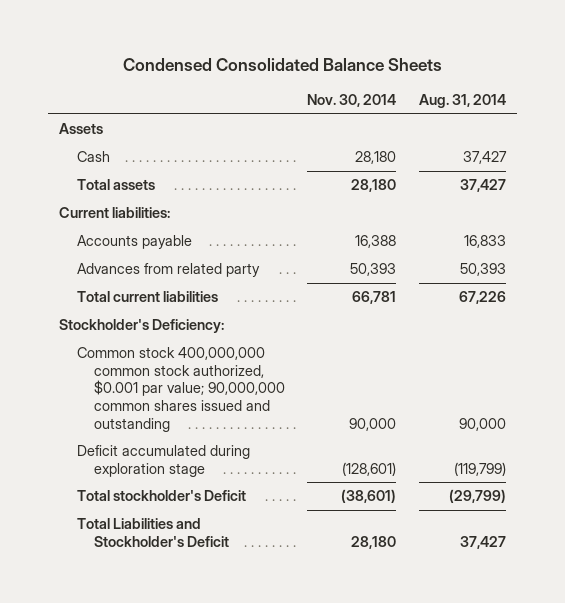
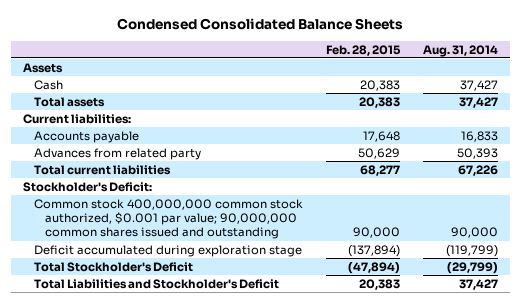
[307,93,397,107] Nov. 30, 2014 -> none
none -> [325,44,401,56] Feb. 28, 2015
[59,319,225,334] Stockholder's Deficiency: -> [22,181,152,192] Stockholder's Deficit:
[76,490,246,502] Total stockholder's Deficit -> [33,261,193,272] Total Stockholder's Deficit

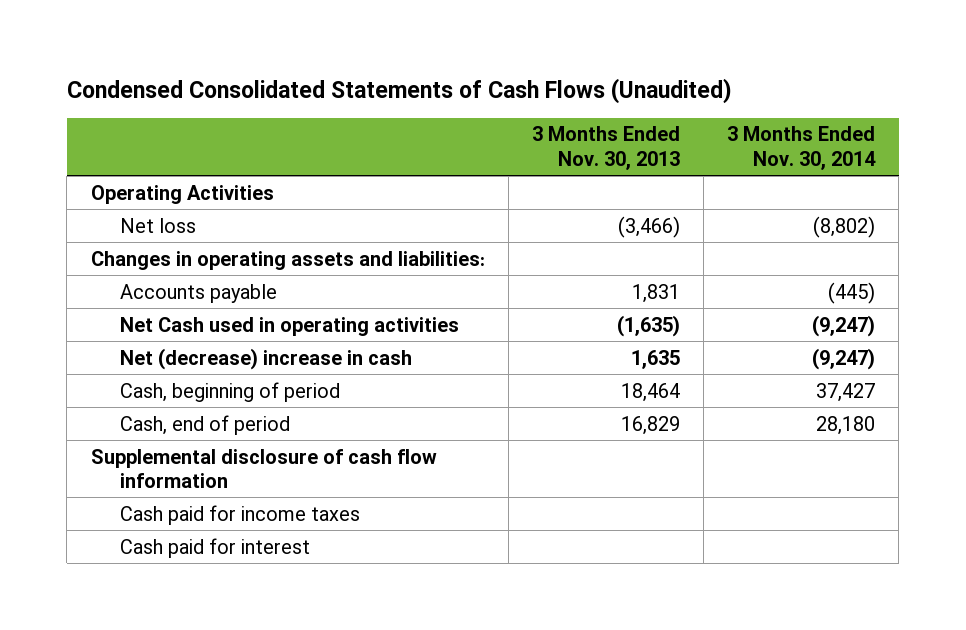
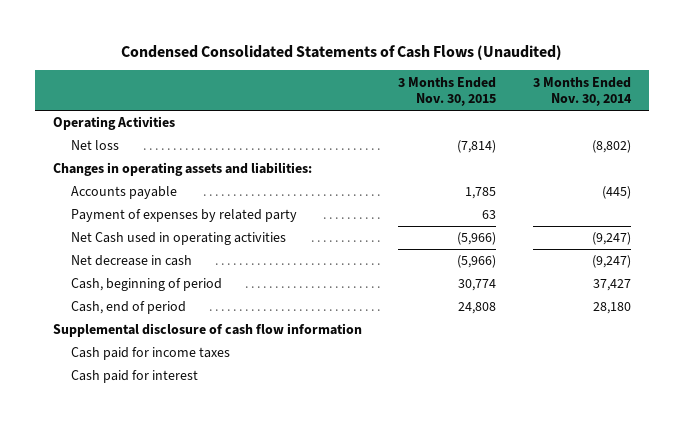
[531,126,680,170] 3 Months Ended Nov. 30, 2013 -> none
none -> [398,76,497,107] 3 Months Ended Nov. 30, 2015
none -> [71,209,298,223] Payment of expenses by related party
[119,347,412,370] Net (decrease) increase in cash -> [71,255,193,267] Net decrease in cash

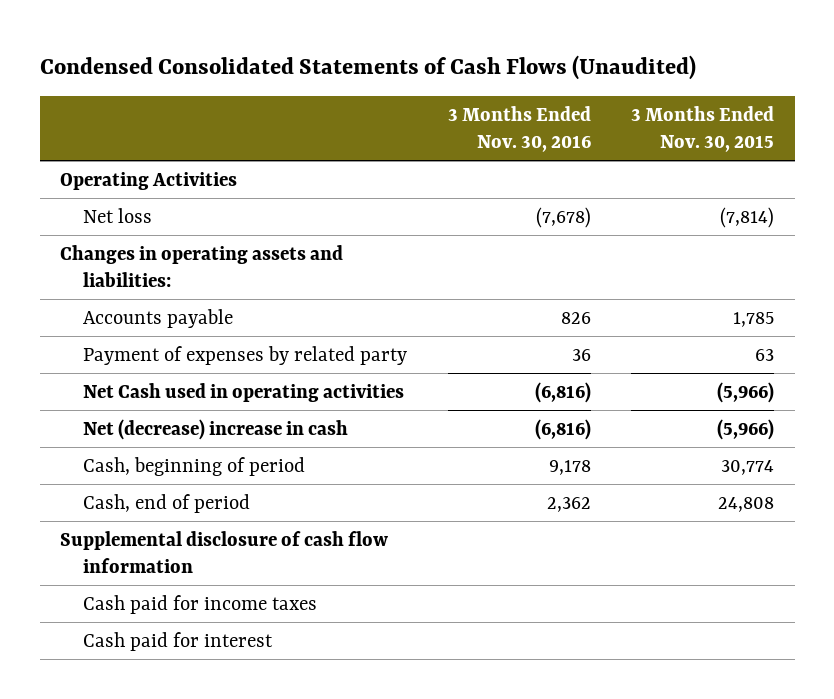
[532,76,632,107] 3 Months Ended Nov. 30, 2014 -> none
none -> [447,105,591,153] 3 Months Ended Nov. 30, 2016
[71,255,193,267] Net decrease in cash -> [83,418,349,440] Net (decrease) increase in cash

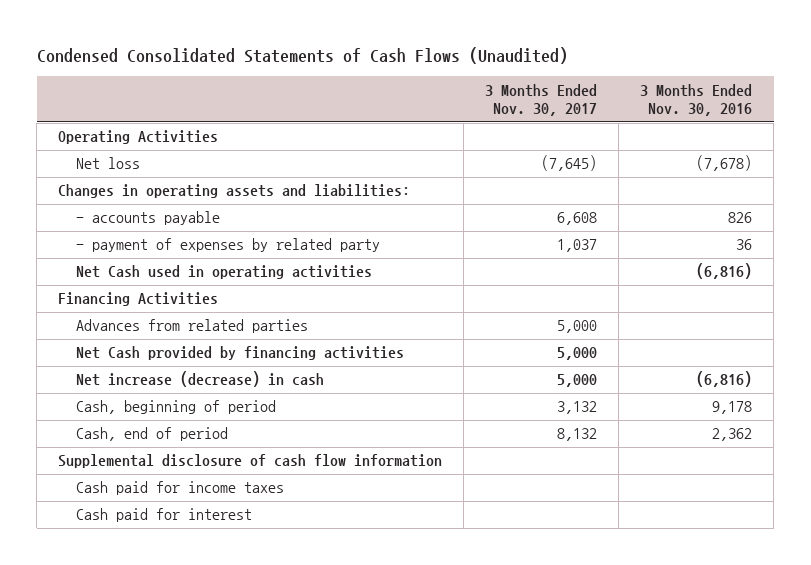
[631,105,775,153] 3 Months Ended Nov. 30, 2015 -> none
none -> [485,83,598,116] 3 Months Ended Nov. 30, 2017
[83,308,234,328] Accounts payable -> [75,211,220,226] - accounts payable
[83,345,408,365] Payment of expenses by related party -> [75,238,380,253] - payment of expenses by related party
none -> [58,292,219,307] Financing Activities
none -> [75,319,308,334] Advances from related parties
none -> [75,346,404,361] Net Cash provided by financing activities
[83,418,349,440] Net (decrease) increase in cash -> [75,371,324,388] Net increase (decrease) in cash

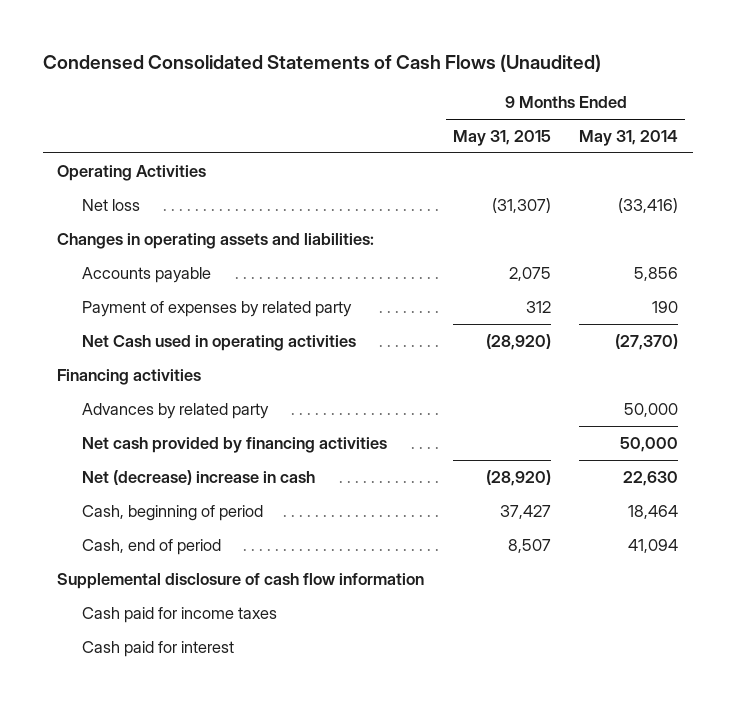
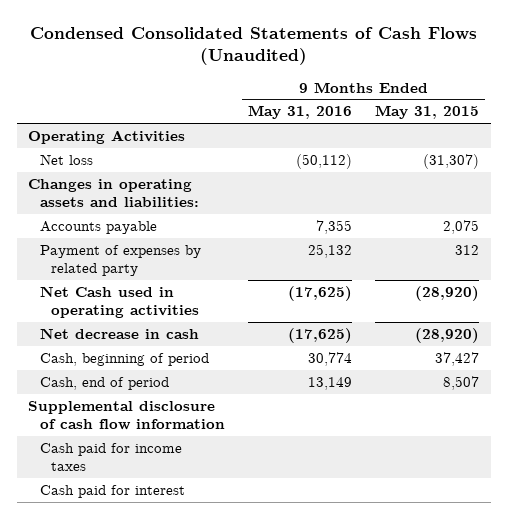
[579,130,679,147] May 31, 2014 -> none
none -> [248,105,353,120] May 31, 2016
[57,368,202,385] Financing activities -> none
[82,402,270,419] Advances by related party -> none
[82,436,388,453] Net cash provided by financing activities -> none
[82,469,316,485] Net (decrease) increase in cash -> [39,327,199,339] Net decrease in cash

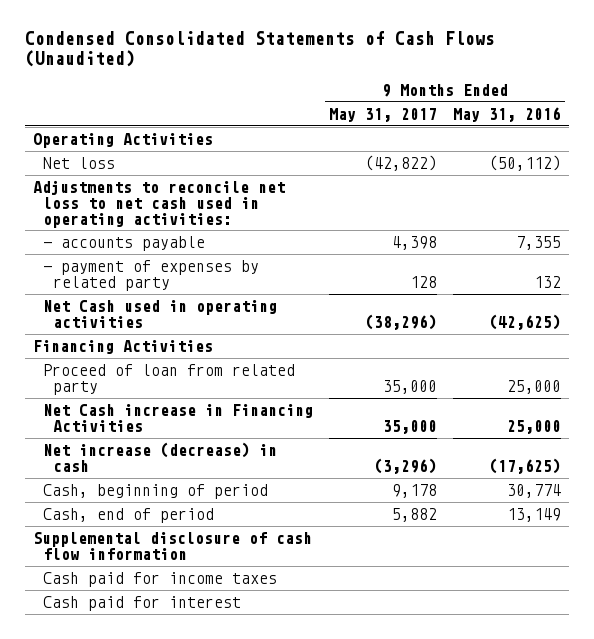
[375,105,480,120] May 31, 2015 -> none
none -> [328,107,437,122] May 31, 2017
[28,178,199,207] Changes in operating assets and liabilities: -> none
none -> [33,179,286,228] Adjustments to reconcile net loss to net cash used in operating activities:
[39,220,157,234] Accounts payable -> [43,235,206,251] - accounts payable
[39,244,201,276] Payment of expenses by related party -> [43,259,260,291] - payment of expenses by related party
[308,243,353,258] 25,132 -> [533,275,561,288] 132
[288,285,353,301] (17,625) -> [488,313,561,330] (42,625)
none -> [33,339,214,354] Financing Activities
none -> [43,363,296,395] Proceed of loan from related party
none -> [43,403,314,432] Net Cash increase in Financing Activities
[39,327,199,339] Net decrease in cash -> [43,441,278,472] Net increase (decrease) in cash

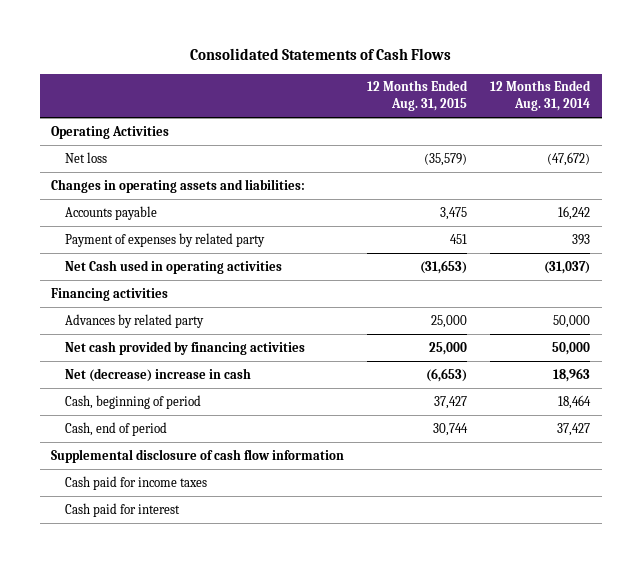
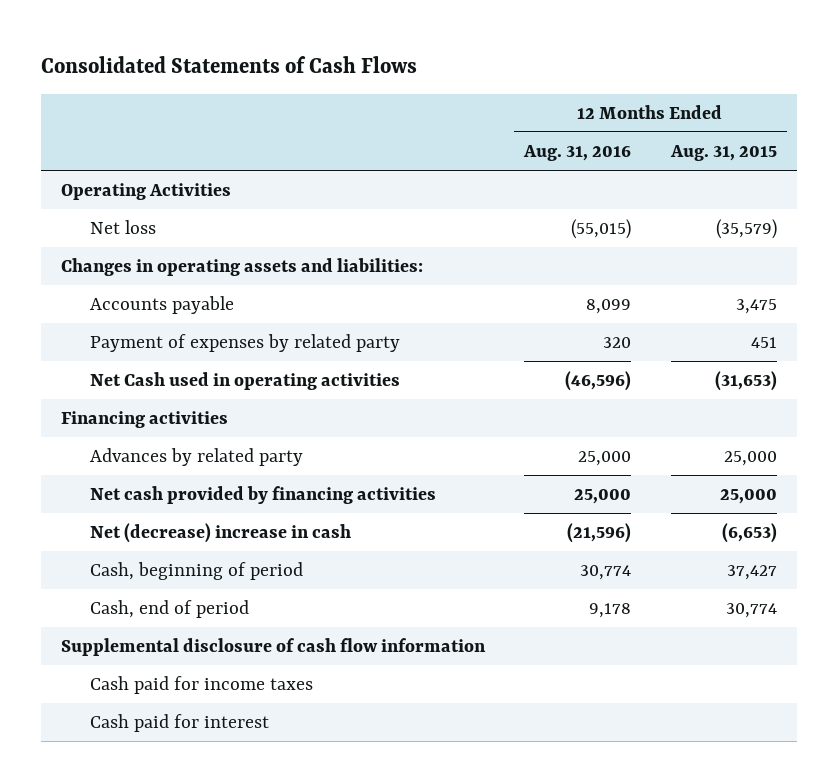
[490,80,592,112] 12 Months Ended Aug. 31, 2014 -> none
none -> [523,144,632,161] Aug. 31, 2016
[433,422,469,436] 30,744 -> [725,603,777,619] 30,774

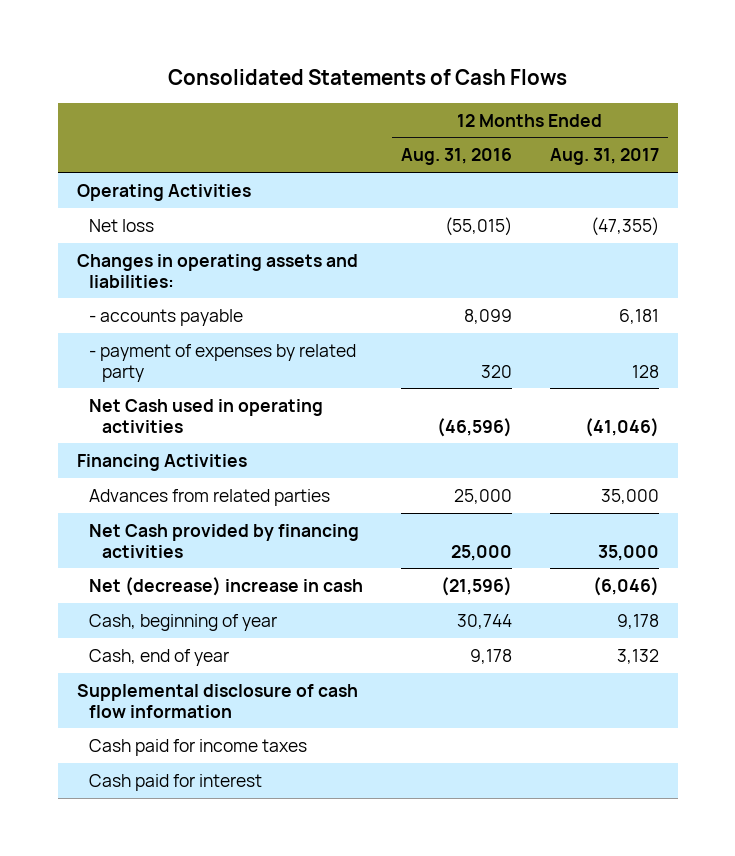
[669,144,777,161] Aug. 31, 2015 -> none
none -> [549,148,659,166] Aug. 31, 2017
[90,296,235,315] Accounts payable -> [89,308,244,326] - accounts payable
[90,334,401,353] Payment of expenses by related party -> [89,343,357,382] - payment of expenses by related party
[60,411,228,429] Financing activities -> [76,453,247,471] Financing Activities
[90,448,304,467] Advances by related party -> [89,488,331,506] Advances from related parties
[90,486,437,505] Net cash provided by financing activities -> [89,523,360,558] Net Cash provided by financing activities
[90,562,304,581] Cash, beginning of period -> [89,613,278,631] Cash, beginning of year
[580,565,632,581] 30,774 -> [457,613,513,629] 30,744
[90,600,250,619] Cash, end of period -> [89,648,230,666] Cash, end of year

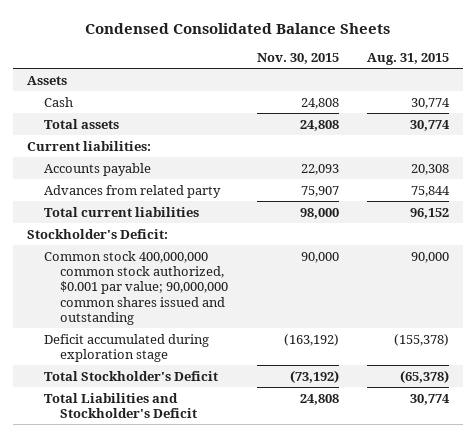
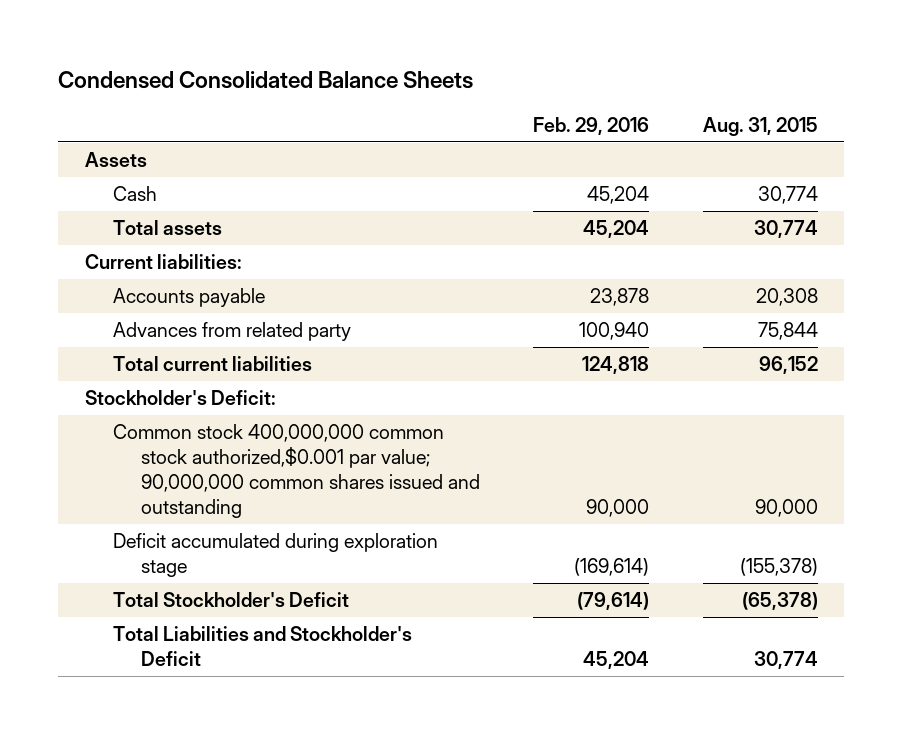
[256,53,339,65] Nov. 30, 2015 -> none
none -> [533,116,650,135] Feb. 29, 2016
[43,250,229,325] Common stock 400,000,000 common stock authorized, $0.001 par value; 90,000,000 common shares issued and outstanding -> [112,424,480,518] Common stock 400,000,000 common stock authorized,$0.001 par value; 90,000,000 common shares issued and outstanding

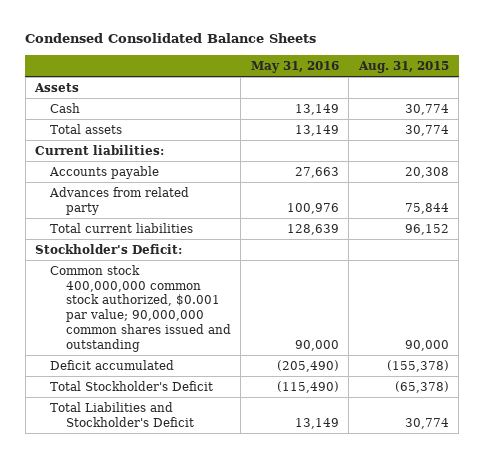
[533,116,650,135] Feb. 29, 2016 -> none
none -> [250,60,339,73] May 31, 2016
[112,424,480,518] Common stock 400,000,000 common stock authorized,$0.001 par value; 90,000,000 common shares issued and outstanding -> [50,264,231,352] Common stock 400,000,000 common stock authorized, $0.001 par value; 90,000,000 common shares issued and outstanding
[112,533,438,577] Deficit accumulated during exploration stage -> [50,359,175,370] Deficit accumulated

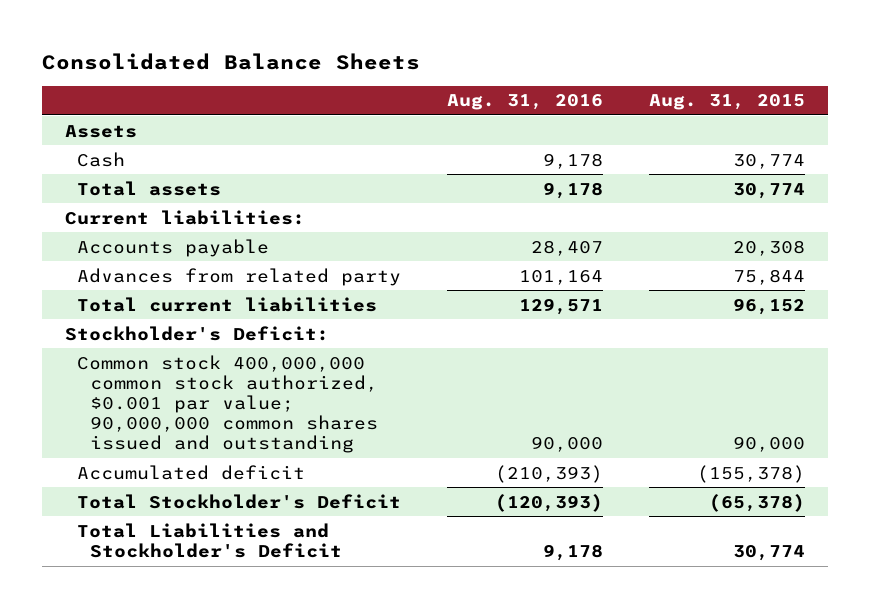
[25,33,317,44] Condensed Consolidated Balance Sheets -> [42,52,421,70] Consolidated Balance Sheets
[250,60,339,73] May 31, 2016 -> none
none -> [447,94,604,111] Aug. 31, 2016
[50,359,175,370] Deficit accumulated -> [77,464,306,480] Accumulated deficit

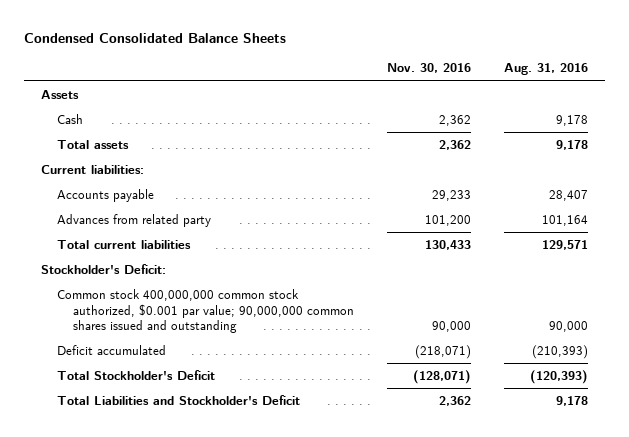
[42,52,421,70] Consolidated Balance Sheets -> [23,33,286,44] Condensed Consolidated Balance Sheets
[648,94,805,111] Aug. 31, 2015 -> none
none -> [387,63,472,74] Nov. 30, 2016
[77,464,306,480] Accumulated deficit -> [56,344,166,355] Deficit accumulated

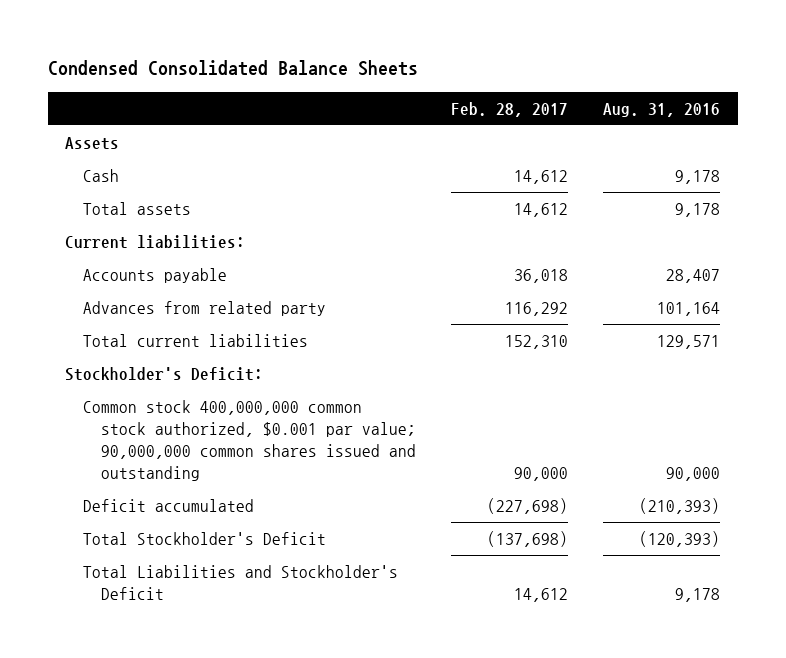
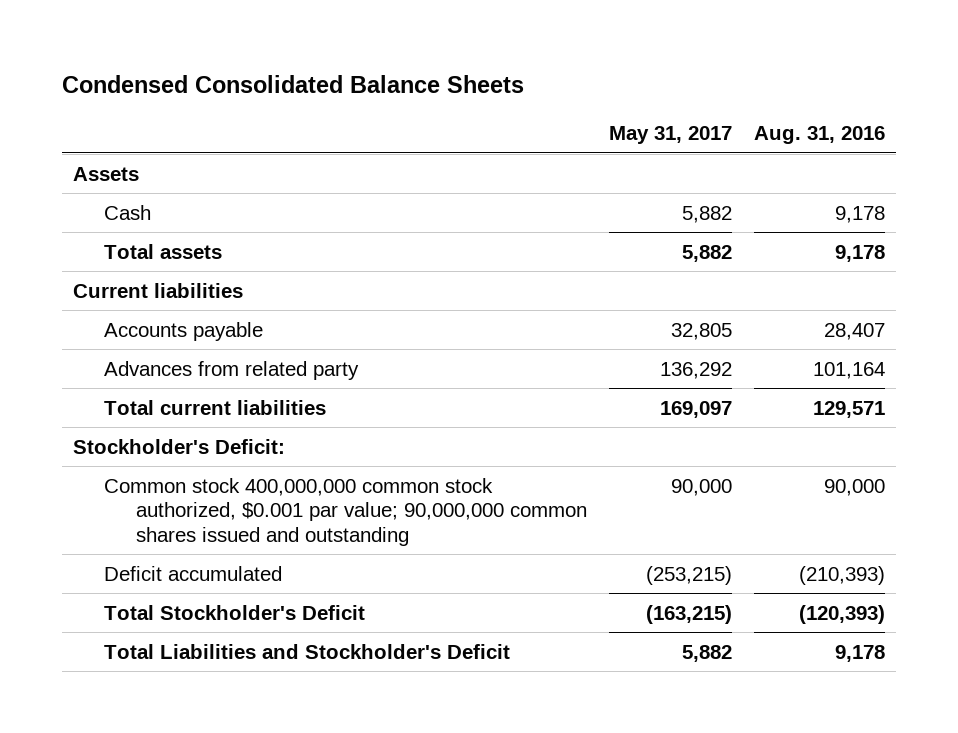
[450,101,568,117] Feb. 28, 2017 -> none
none -> [608,126,732,145] May 31, 2017
[65,235,246,250] Current liabilities: -> [72,282,243,298] Current liabilities

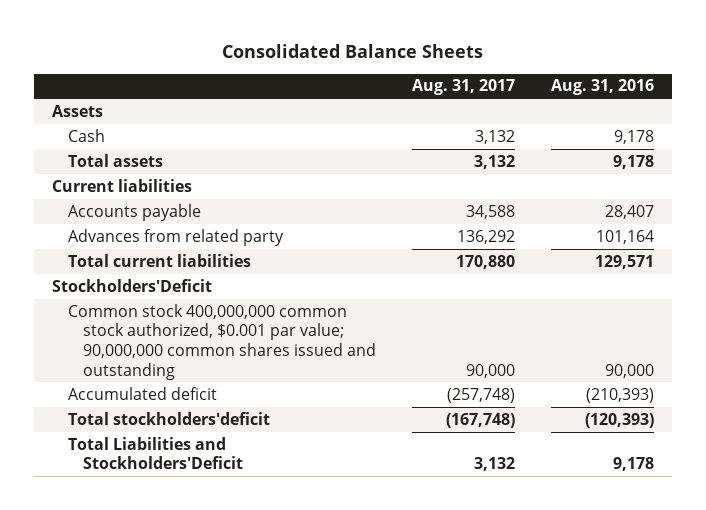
[61,75,524,94] Condensed Consolidated Balance Sheets -> [221,44,483,59] Consolidated Balance Sheets
[608,126,732,145] May 31, 2017 -> none
none -> [411,79,515,96] Aug. 31, 2017
[72,438,285,454] Stockholder's Deficit: -> [51,278,212,292] Stockholders'Deficit
[104,565,283,581] Deficit accumulated -> [67,386,217,400] Accumulated deficit
[104,604,366,620] Total Stockholder's Deficit -> [67,411,270,425] Total stockholders'deficit
[104,643,511,659] Total Liabilities and Stockholder's Deficit -> [67,436,244,470] Total Liabilities and Stockholders'Deficit

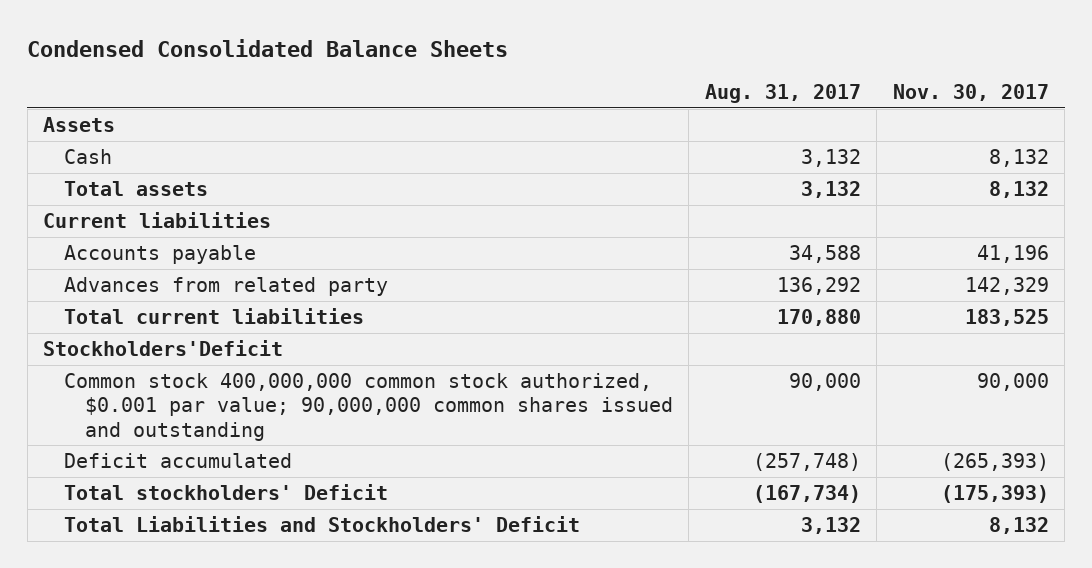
[221,44,483,59] Consolidated Balance Sheets -> [27,39,509,58] Condensed Consolidated Balance Sheets
[550,79,654,96] Aug. 31, 2016 -> none
none -> [892,84,1049,102] Nov. 30, 2017
[67,386,217,400] Accumulated deficit -> [63,452,292,468] Deficit accumulated
[67,411,270,425] Total stockholders'deficit -> [63,483,388,500] Total stockholders' Deficit
[445,412,515,428] (167,748) -> [752,484,861,503] (167,734)
[67,436,244,470] Total Liabilities and Stockholders'Deficit -> [63,515,580,532] Total Liabilities and Stockholders' Deficit

